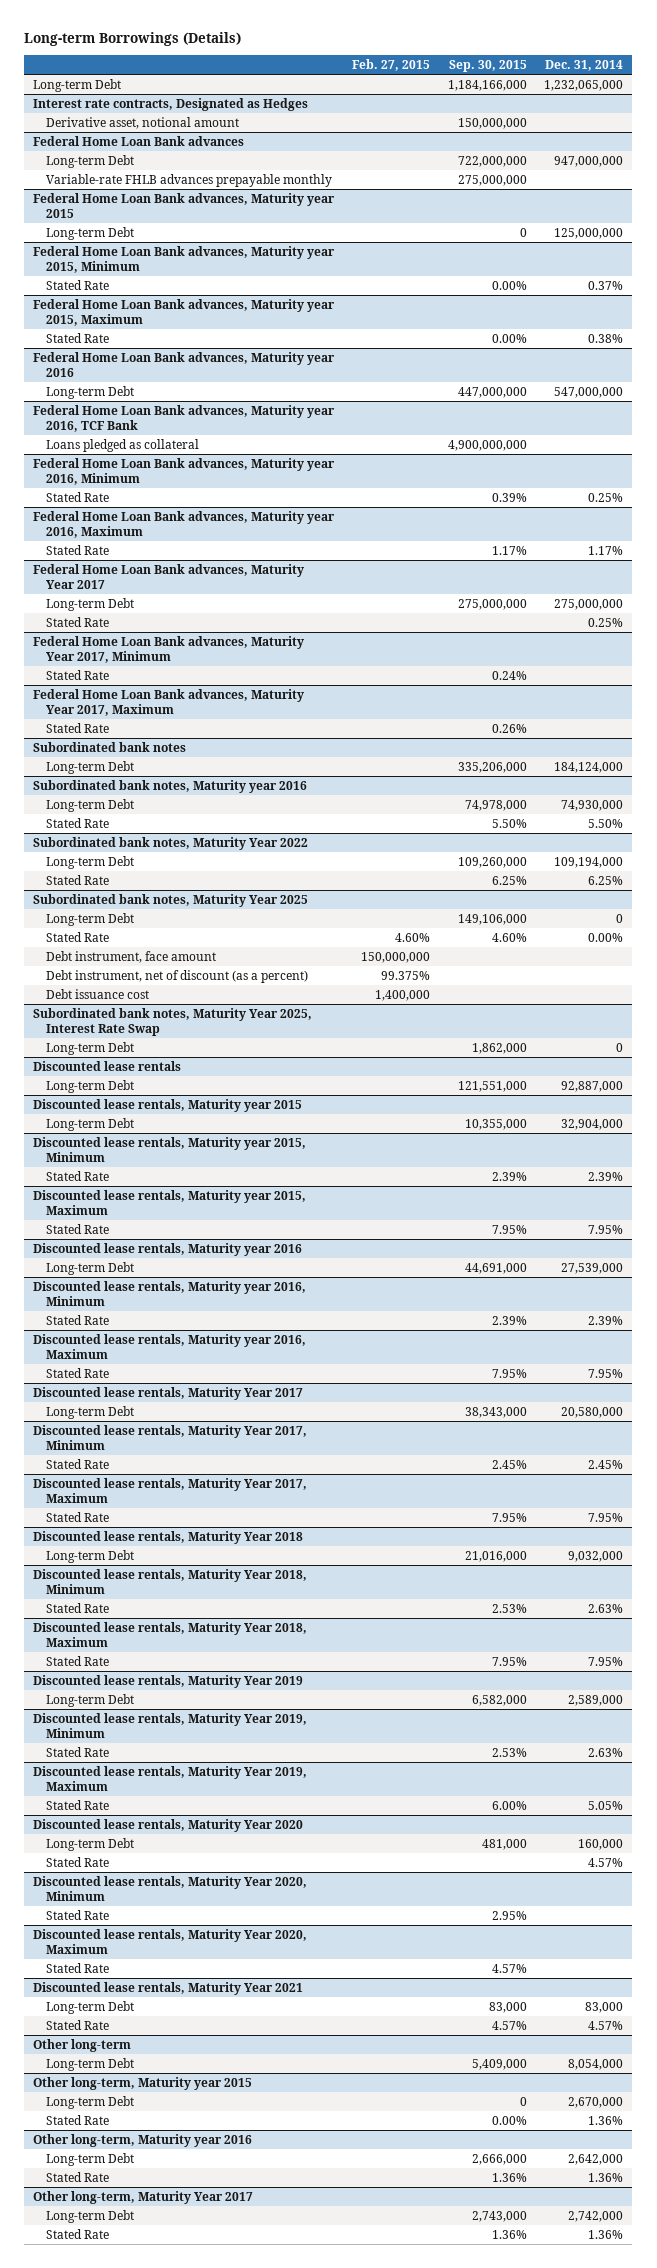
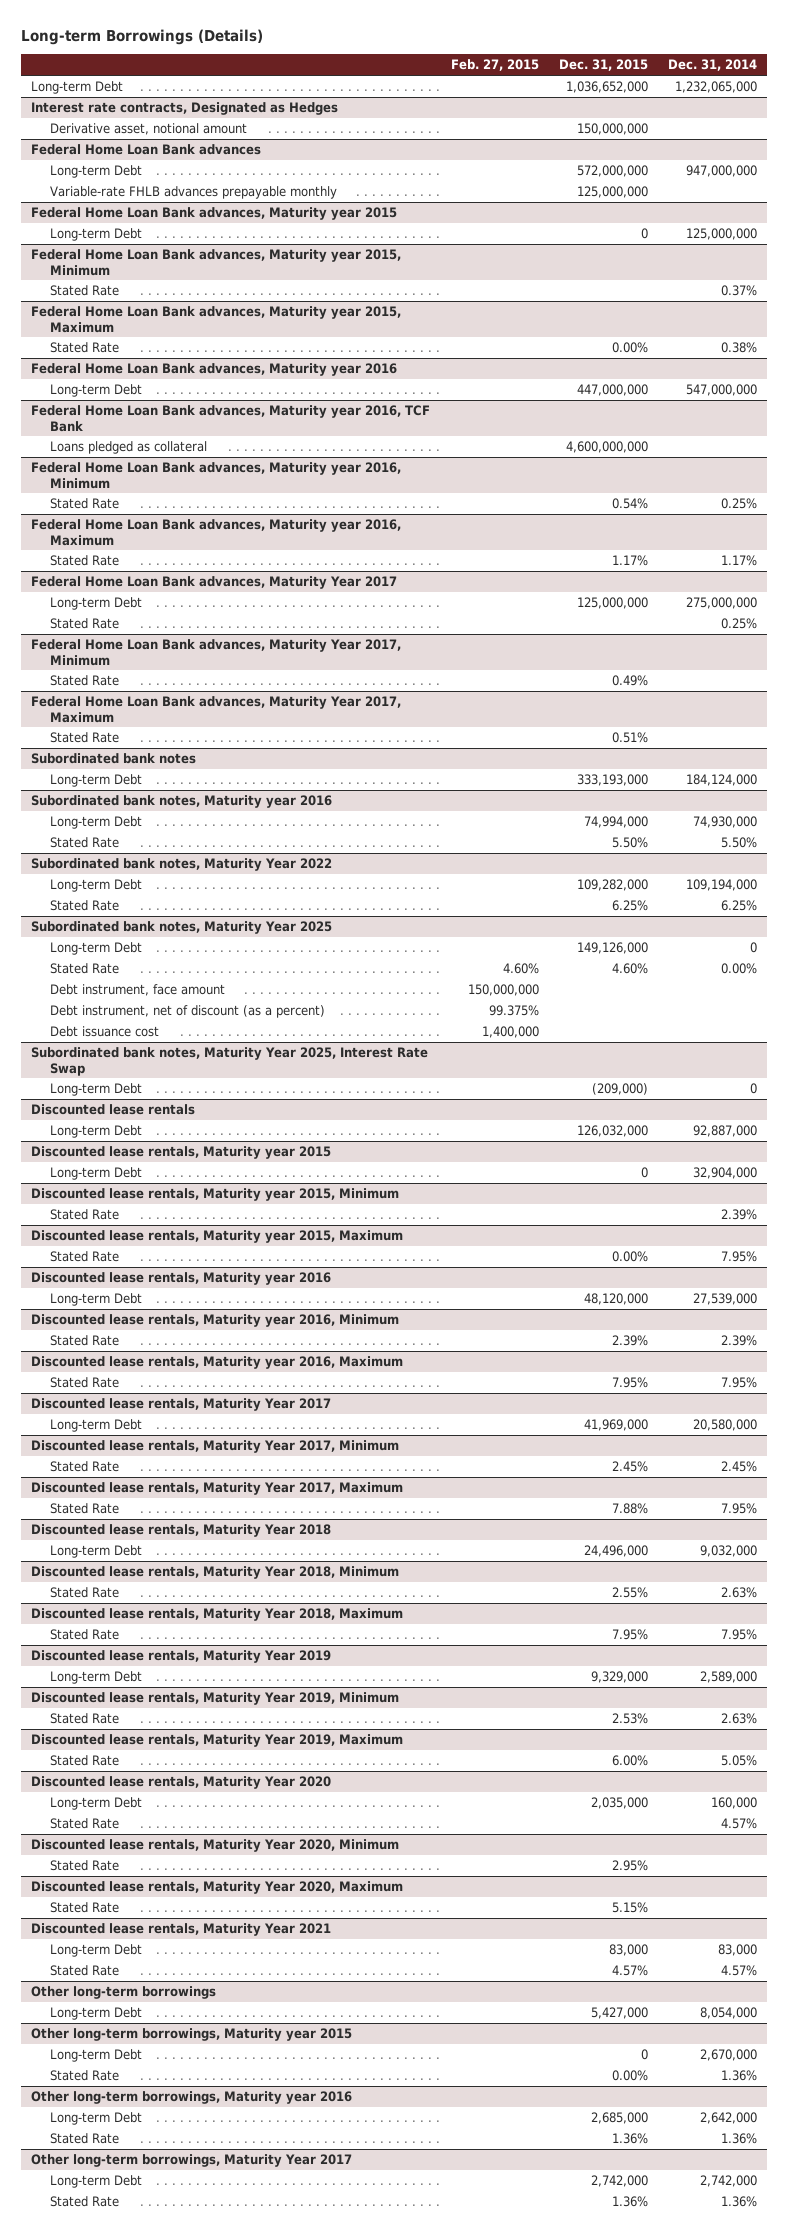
[448,59,527,72] Sep. 30, 2015 -> none
none -> [558,59,648,72] Dec. 31, 2015
[33,2038,132,2052] Other long-term -> [31,1986,217,2000] Other long-term borrowings
[33,2076,253,2090] Other long-term, Maturity year 2015 -> [31,2028,353,2042] Other long-term borrowings, Maturity year 2015
[33,2133,253,2147] Other long-term, Maturity year 2016 -> [31,2091,353,2105] Other long-term borrowings, Maturity year 2016
[33,2190,254,2204] Other long-term, Maturity Year 2017 -> [31,2154,353,2168] Other long-term borrowings, Maturity Year 2017

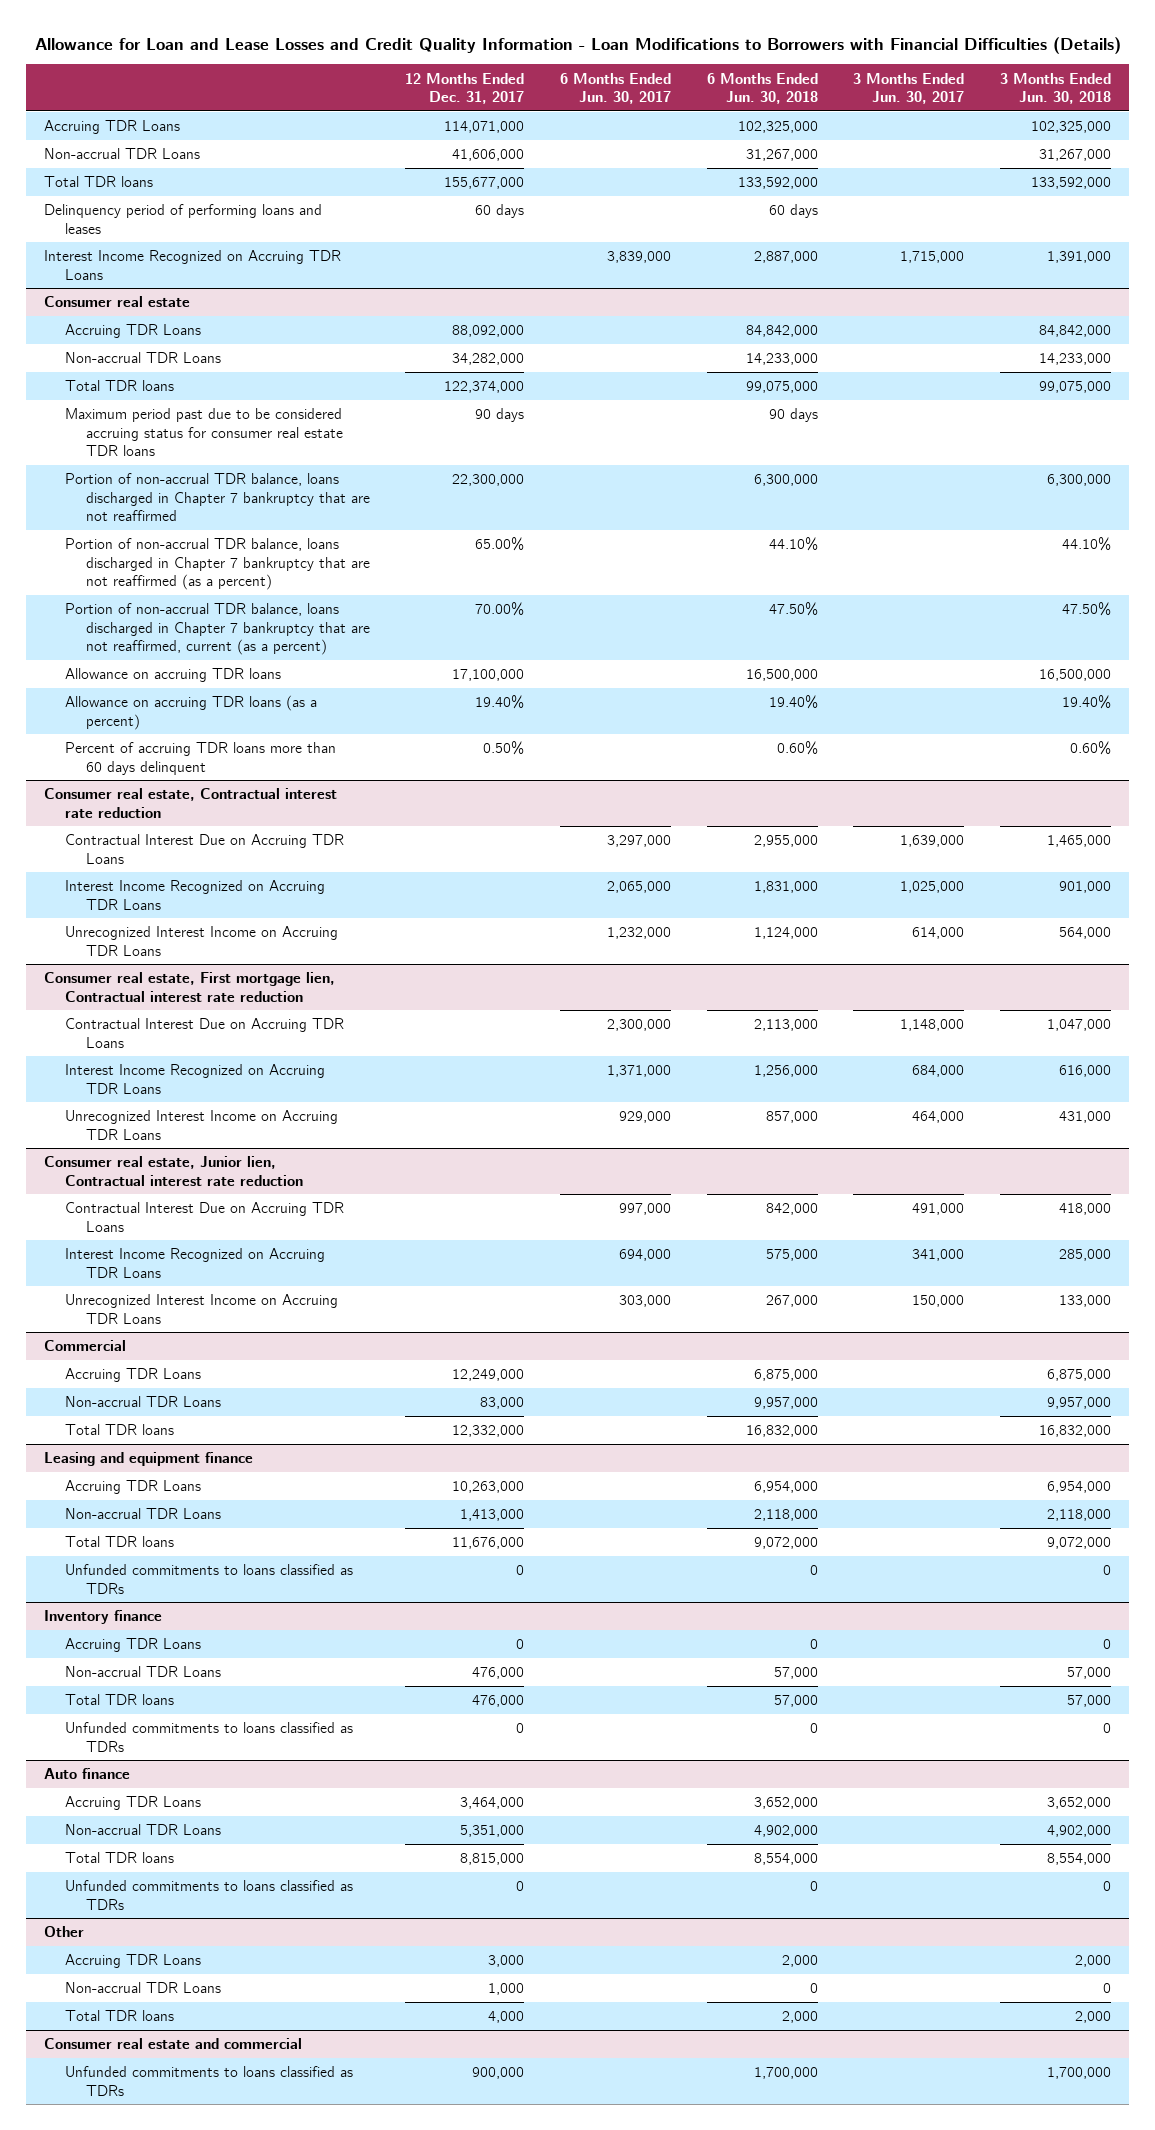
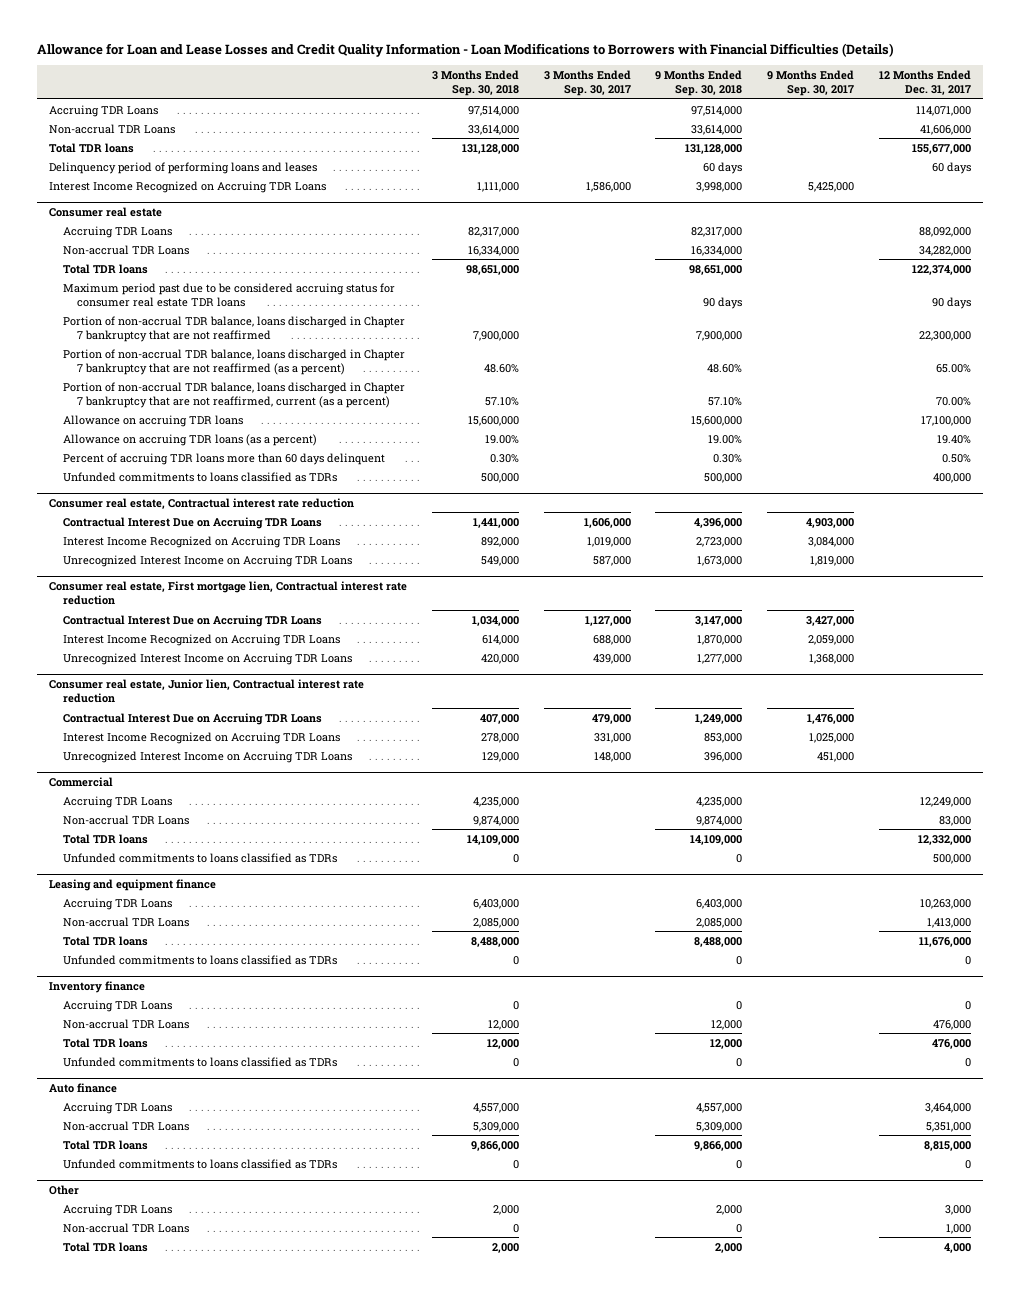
[560,72,672,104] 6 Months Ended Jun. 30, 2017 -> none
[706,72,818,104] 6 Months Ended Jun. 30, 2018 -> none
[853,72,965,104] 3 Months Ended Jun. 30, 2017 -> none
[999,72,1111,104] 3 Months Ended Jun. 30, 2018 -> none
none -> [432,70,520,97] 3 Months Ended Sep. 30, 2018
none -> [543,70,631,97] 3 Months Ended Sep. 30, 2017
none -> [655,70,743,97] 9 Months Ended Sep. 30, 2018
none -> [767,70,855,97] 9 Months Ended Sep. 30, 2017
none -> [63,471,338,482] Unfunded commitments to loans classified as TDRs
none -> [63,852,338,863] Unfunded commitments to loans classified as TDRs
[44,2038,303,2050] Consumer real estate and commercial -> none
[65,2066,354,2096] Unfunded commitments to loans classified as TDRs -> none

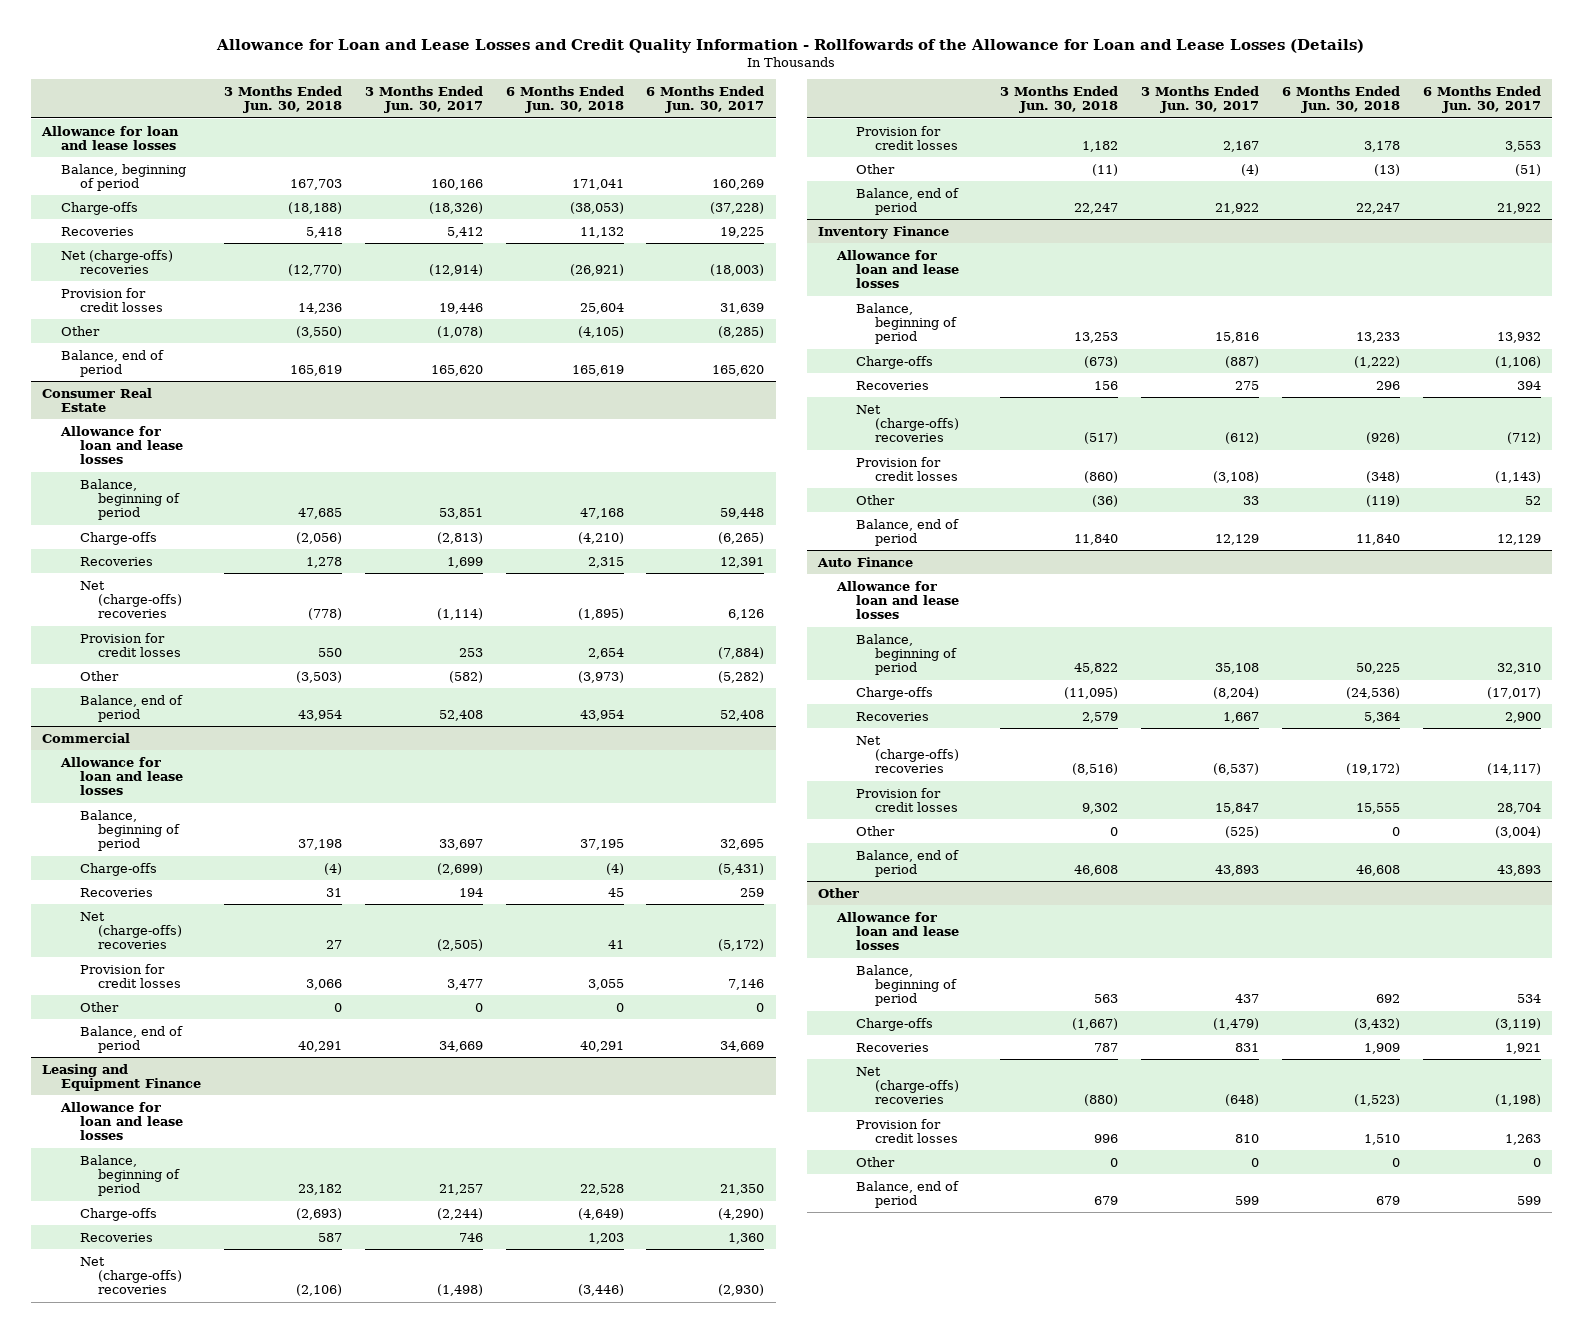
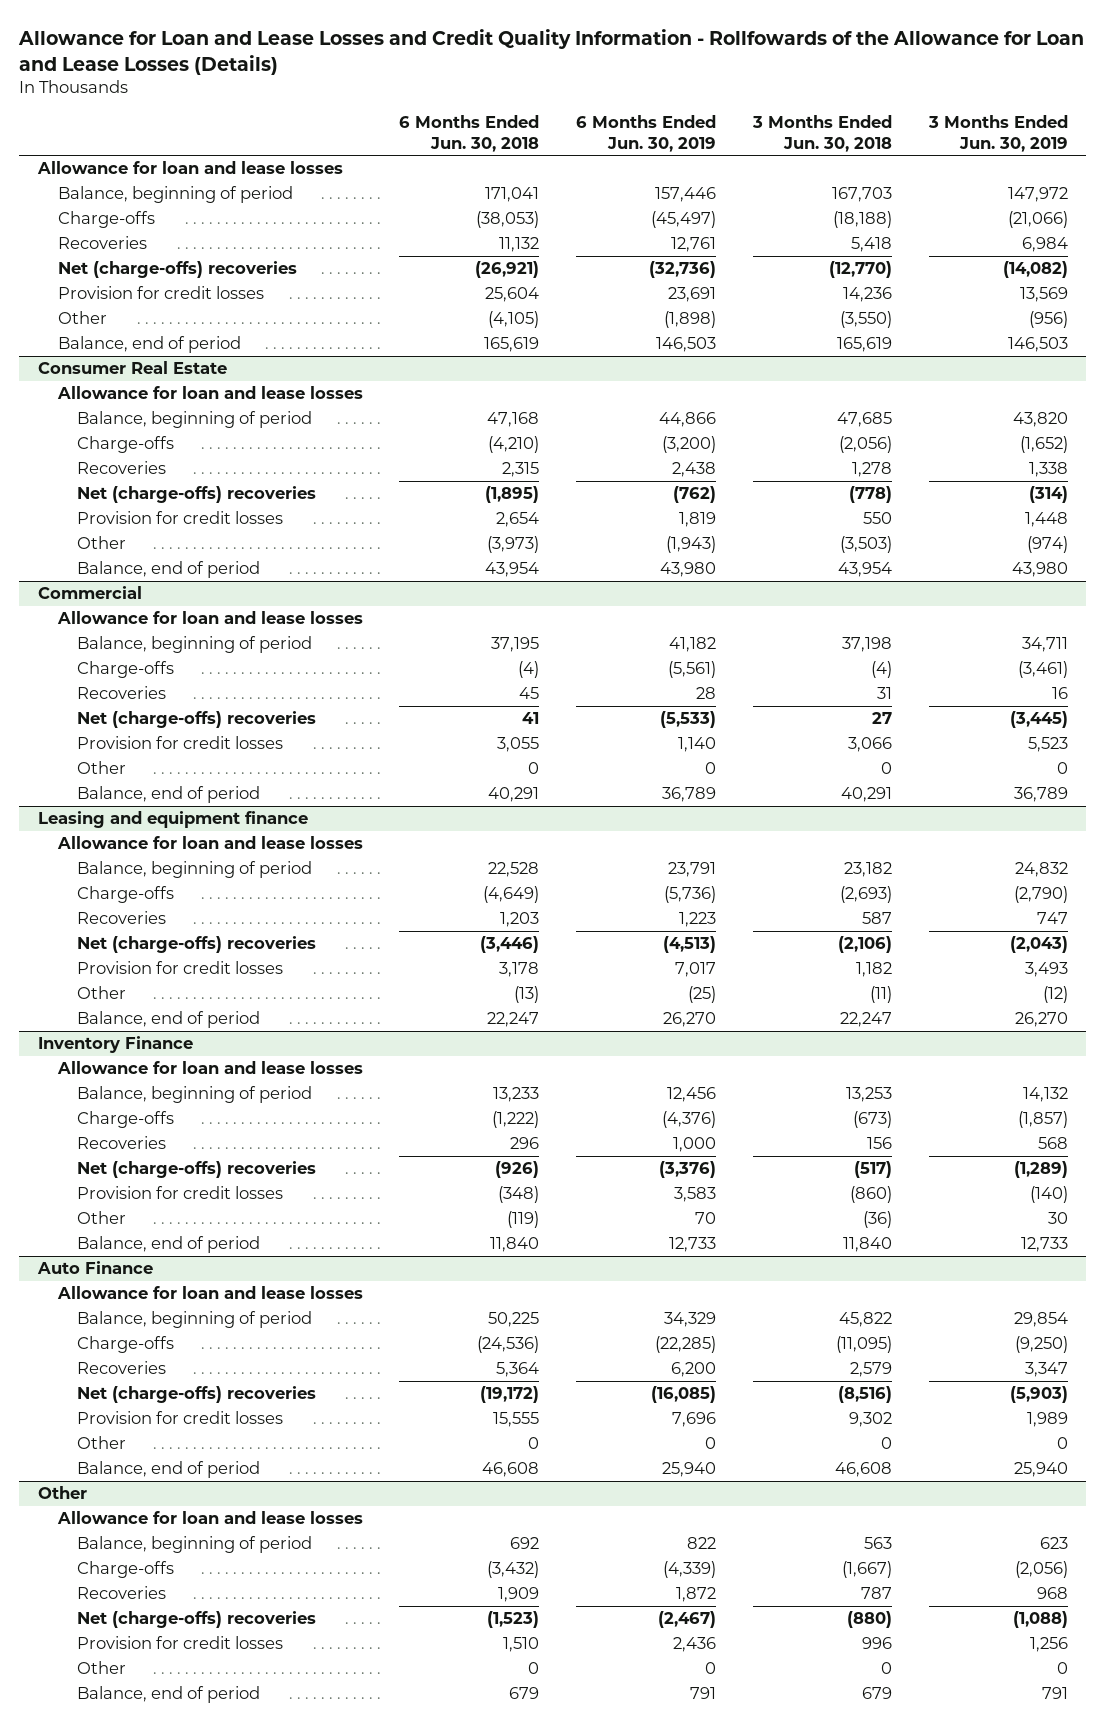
[364,85,483,114] 3 Months Ended Jun. 30, 2017 -> none
[646,85,765,114] 6 Months Ended Jun. 30, 2017 -> none
none -> [576,115,717,152] 6 Months Ended Jun. 30, 2019
none -> [927,115,1068,152] 3 Months Ended Jun. 30, 2019
[42,1063,201,1091] Leasing and Equipment Finance -> [37,811,308,829] Leasing and equipment finance

